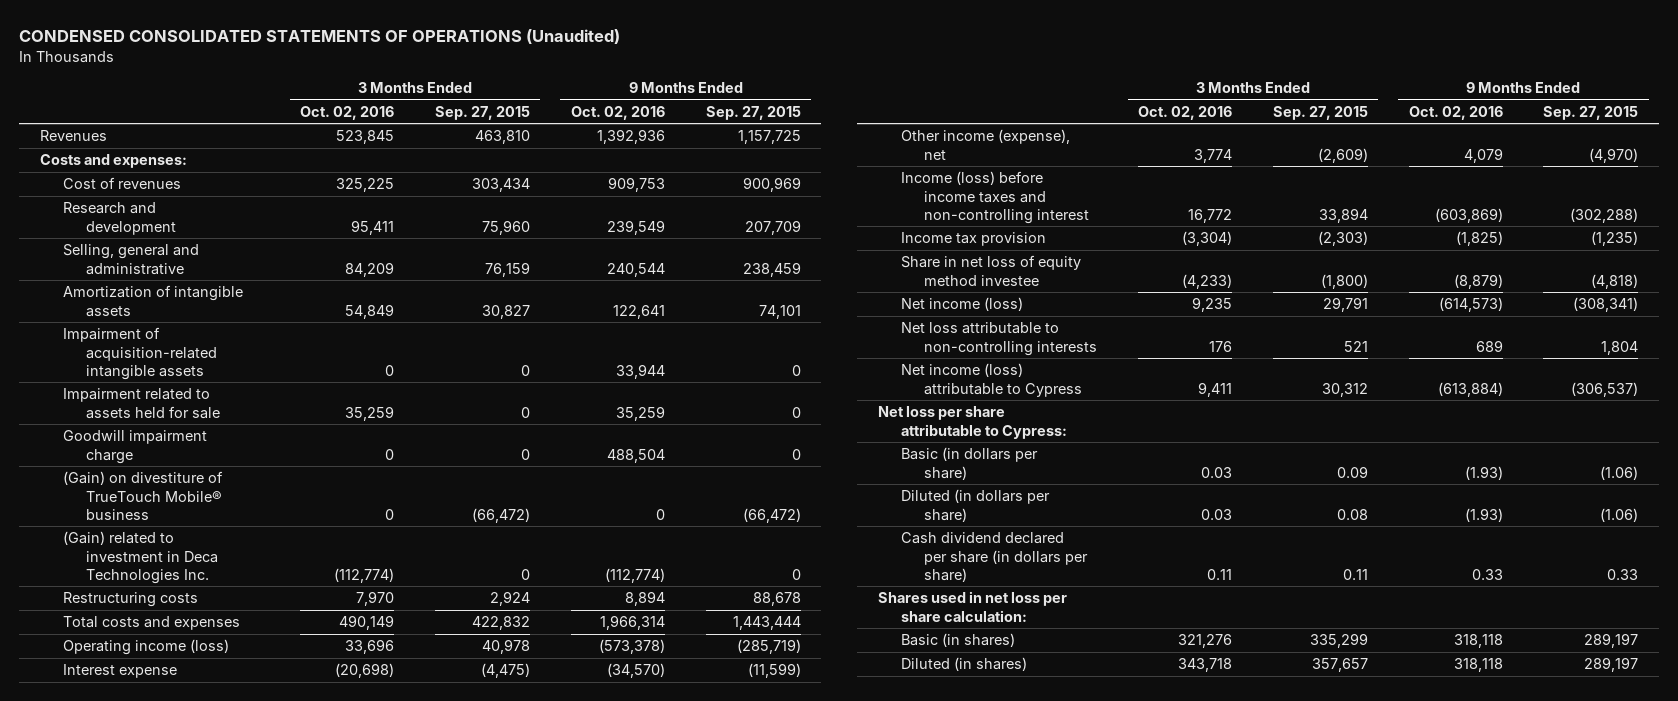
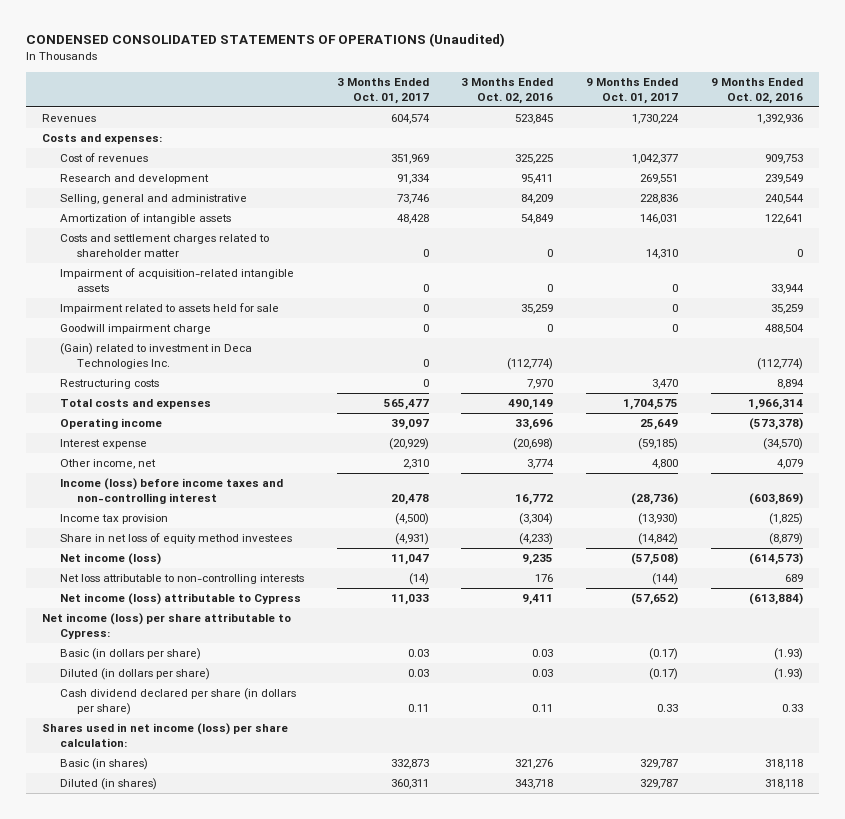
[434,105,530,120] Sep. 27, 2015 -> none
[705,105,801,120] Sep. 27, 2015 -> none
none -> [336,77,429,104] 3 Months Ended Oct. 01, 2017
none -> [586,77,679,104] 9 Months Ended Oct. 01, 2017
none -> [59,234,269,258] Costs and settlement charges related to shareholder matter
[62,471,223,520] (Gain) on divestiture of TrueTouch Mobile® business -> none
[62,639,229,656] Operating income (loss) -> [59,418,162,430] Operating income
[900,129,1070,160] Other income (expense), net -> [59,459,156,470] Other income, net
[900,255,1081,286] Share in net loss of equity method investee -> [59,533,292,545] Share in net loss of equity method investees
[877,406,1067,439] Net loss per share attributable to Cypress: -> [42,613,292,640] Net income (loss) per share attributable to Cypress:
[877,591,1067,622] Shares used in net loss per share calculation: -> [42,723,289,748] Shares used in net income (loss) per share calculation:

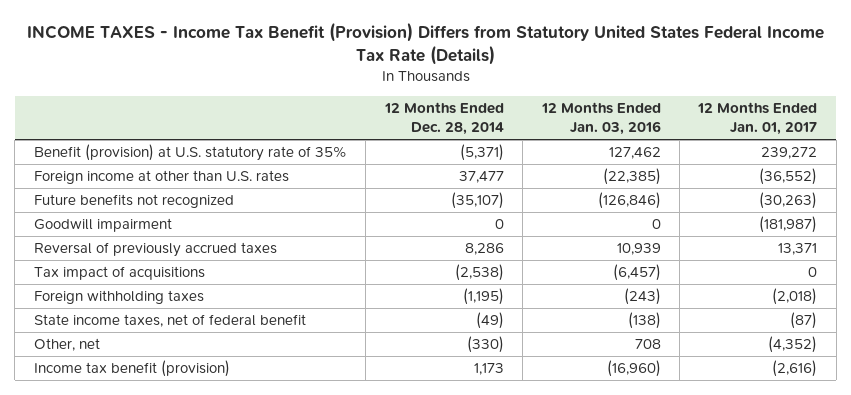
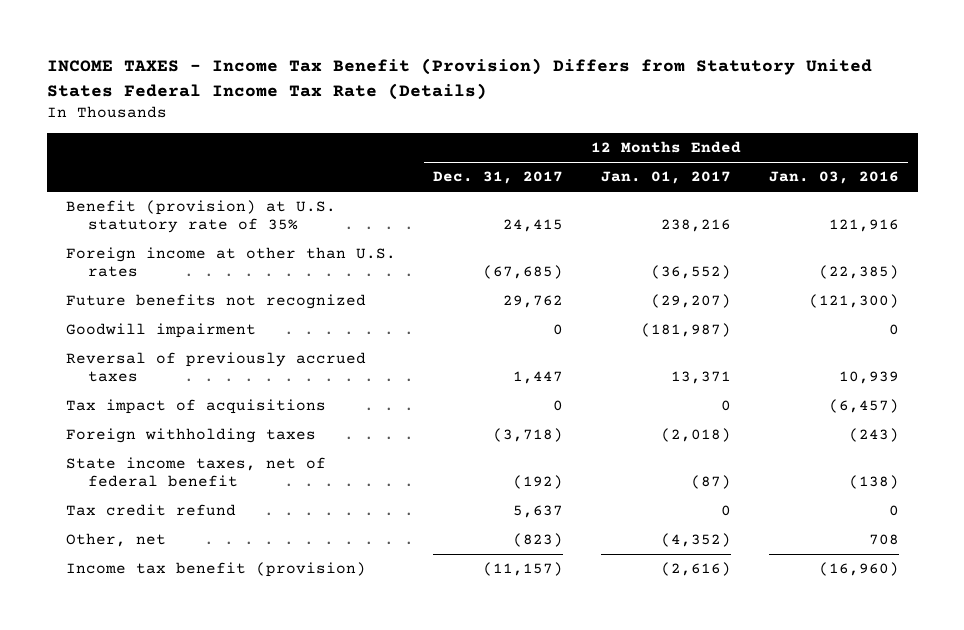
[383,102,504,136] 12 Months Ended Dec. 28, 2014 -> none
none -> [433,171,564,185] Dec. 31, 2017
[608,147,661,160] 127,462 -> [828,219,899,233] 121,916
[761,147,818,160] 239,272 -> [660,219,731,233] 238,216
[597,192,661,210] (126,846) -> [808,294,899,309] (121,300)
[759,192,818,210] (30,263) -> [650,294,731,309] (29,207)
none -> [65,504,236,517] Tax credit refund

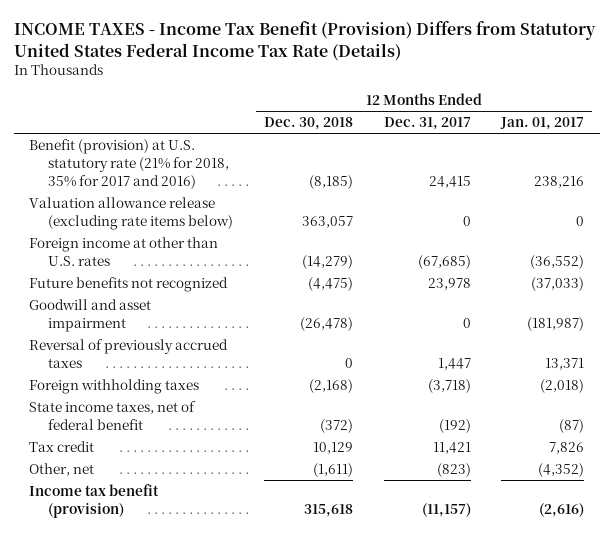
[768,171,899,185] Jan. 03, 2016 -> none
none -> [263,117,353,131] Dec. 30, 2018
[65,200,336,234] Benefit (provision) at U.S. statutory rate of 35% -> [29,139,230,189] Benefit (provision) at U.S. statutory rate (21% for 2018, 35% for 2017 and 2016)
none -> [29,197,234,230] Valuation allowance release (excluding rate items below)
[503,295,564,309] 29,762 -> [427,278,471,291] 23,978
[650,294,731,309] (29,207) -> [531,277,585,292] (37,033)
[65,323,256,339] Goodwill impairment -> [29,299,152,332] Goodwill and asset impairment
[65,399,326,415] Tax impact of acquisitions -> none
[65,504,236,517] Tax credit refund -> [29,441,95,453] Tax credit
[513,505,564,519] 5,637 -> [432,442,471,455] 11,421
[720,505,731,517] 0 -> [549,442,585,455] 7,826

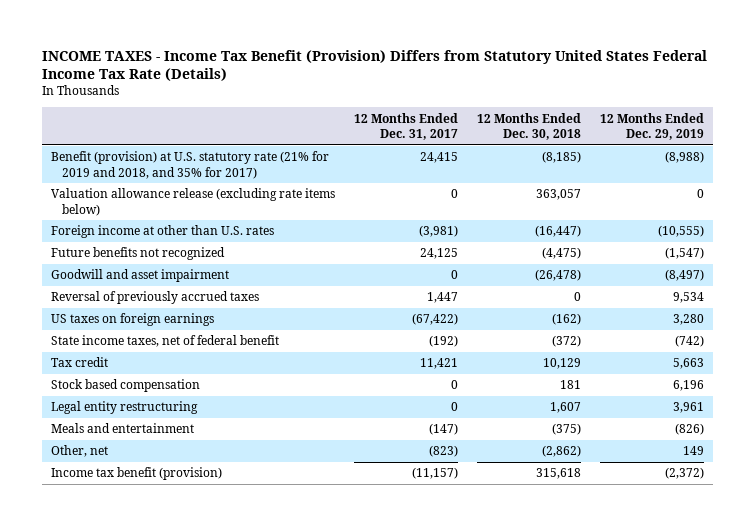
[500,117,585,131] Jan. 01, 2017 -> none
none -> [599,112,704,141] 12 Months Ended Dec. 29, 2019
[29,139,230,189] Benefit (provision) at U.S. statutory rate (21% for 2018, 35% for 2017 and 2016) -> [51,151,330,179] Benefit (provision) at U.S. statutory rate (21% for 2019 and 2018, and 35% for 2017)
[301,254,353,269] (14,279) -> [535,225,582,238] (16,447)
[417,254,471,269] (67,685) -> [419,225,459,238] (3,981)
[427,278,471,291] 23,978 -> [420,248,459,260] 24,125
[29,379,200,395] Foreign withholding taxes -> none
none -> [51,313,215,327] US taxes on foreign earnings
none -> [51,379,201,393] Stock based compensation
none -> [51,401,199,415] Legal entity restructuring
none -> [51,423,195,434] Meals and entertainment
[312,463,353,478] (1,611) -> [542,445,582,458] (2,862)

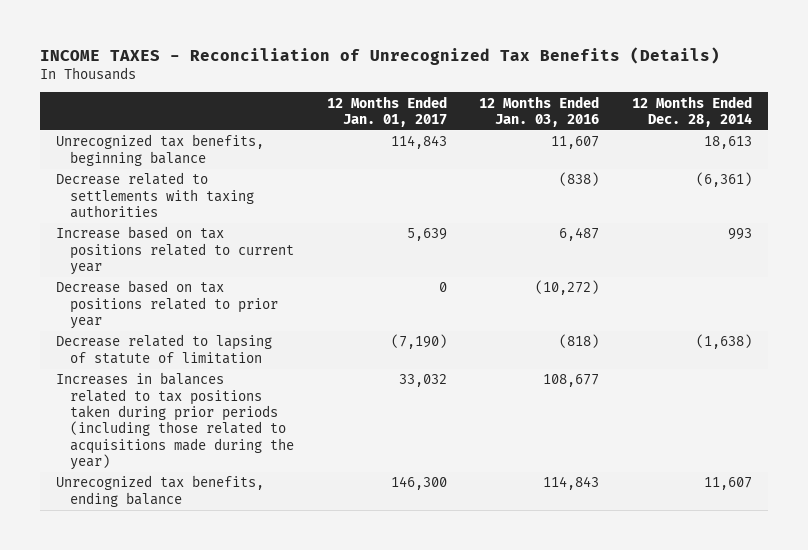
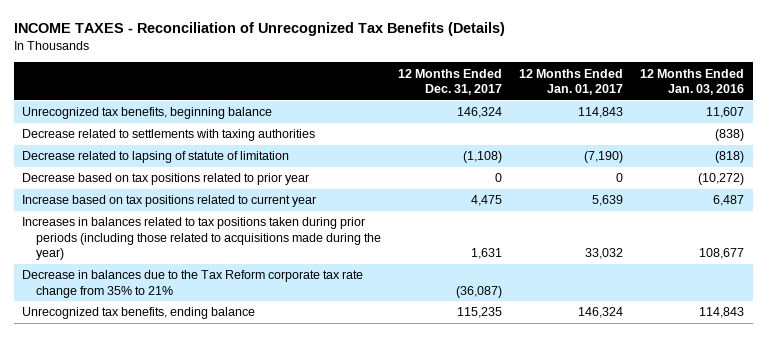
[631,95,752,128] 12 Months Ended Dec. 28, 2014 -> none
none -> [398,68,503,96] 12 Months Ended Dec. 31, 2017
[55,280,279,330] Decrease based on tax positions related to prior year -> [22,173,310,186] Decrease based on tax positions related to prior year
[55,226,295,276] Increase based on tax positions related to current year -> [22,195,317,208] Increase based on tax positions related to current year
none -> [22,270,364,298] Decrease in balances due to the Tax Reform corporate tax rate change from 35% to 21%
[390,476,447,491] 146,300 -> [578,307,624,319] 146,324

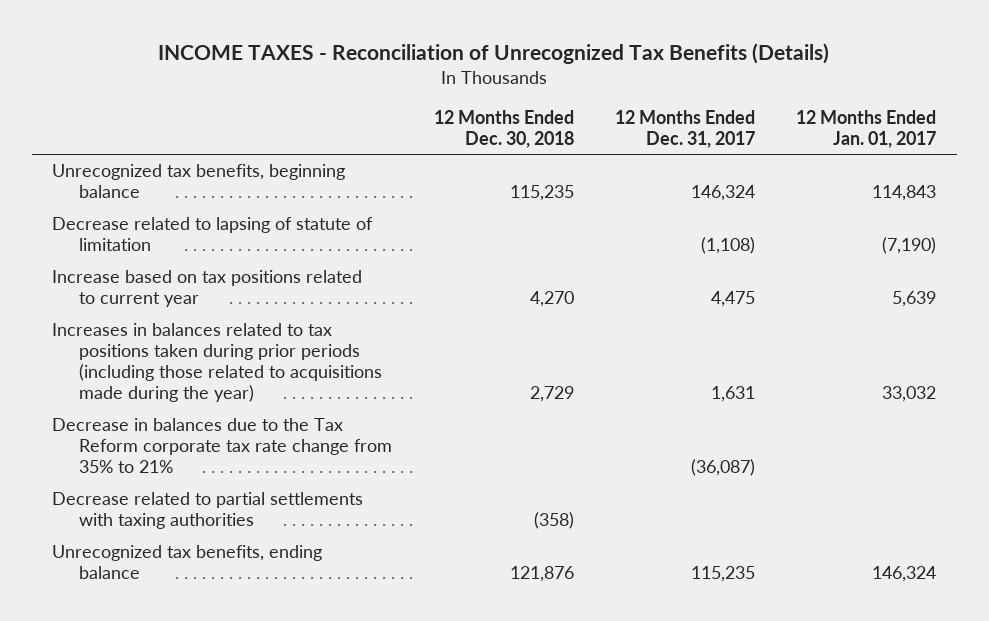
[640,68,745,96] 12 Months Ended Jan. 03, 2016 -> none
none -> [433,110,574,149] 12 Months Ended Dec. 30, 2018
[22,129,316,142] Decrease related to settlements with taxing authorities -> none
[22,173,310,186] Decrease based on tax positions related to prior year -> none
none -> [52,492,364,530] Decrease related to partial settlements with taxing authorities

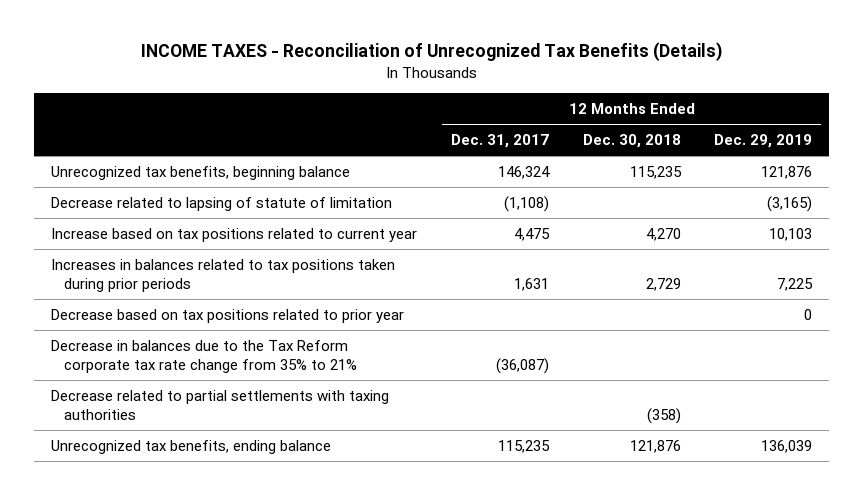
[796,110,937,149] 12 Months Ended Jan. 01, 2017 -> none
none -> [714,133,813,148] Dec. 29, 2019
[52,323,383,403] Increases in balances related to tax positions taken during prior periods (including those related to acquisitions made during the year) -> [50,258,395,293] Increases in balances related to tax positions taken during prior periods
none -> [50,308,404,323] Decrease based on tax positions related to prior year

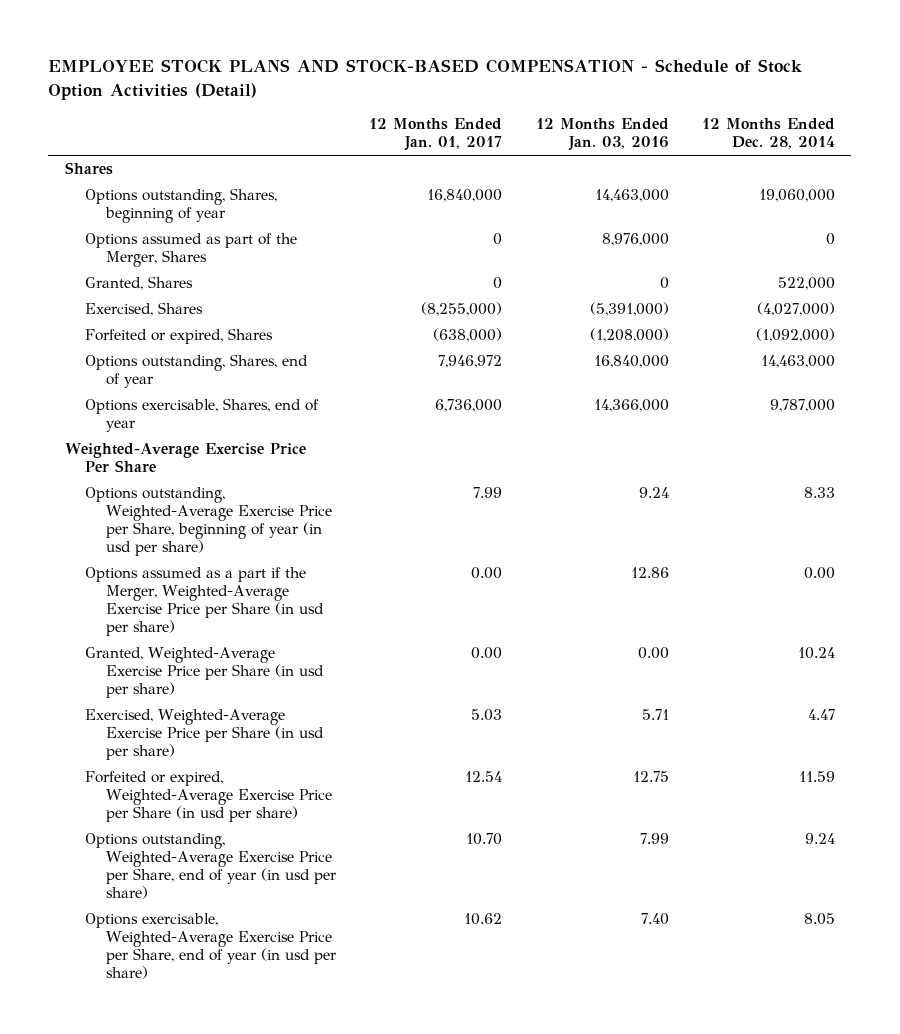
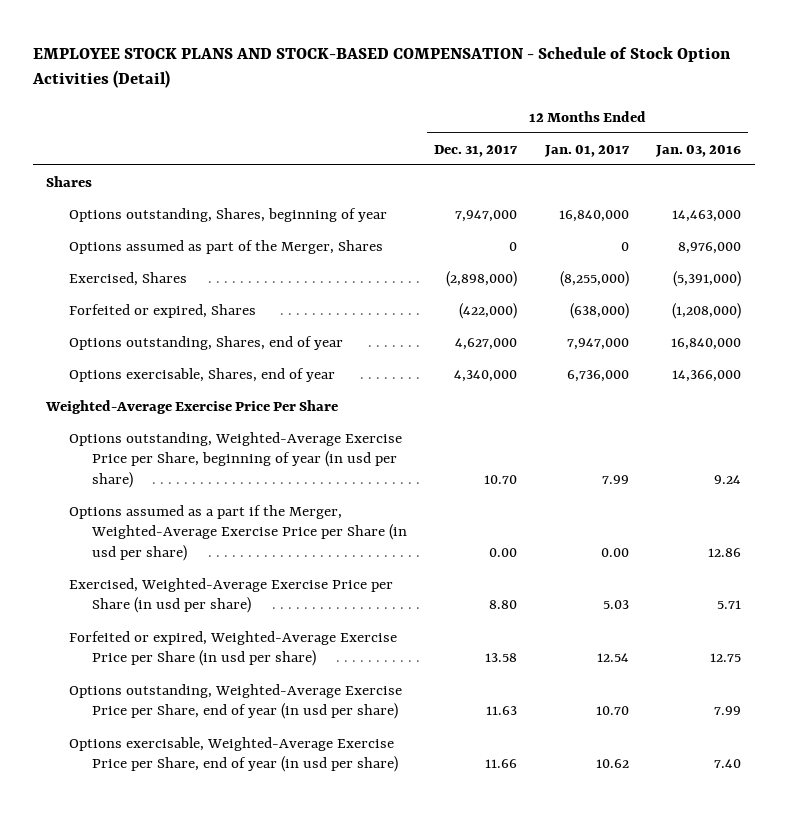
[701,118,835,150] 12 Months Ended Dec. 28, 2014 -> none
none -> [434,144,519,157] Dec. 31, 2017
[85,276,194,291] Granted, Shares -> none
[438,355,503,369] 7,946,972 -> [566,337,629,350] 7,947,000
[85,647,325,699] Granted, Weighted-Average Exercise Price per Share (in usd per share) -> none

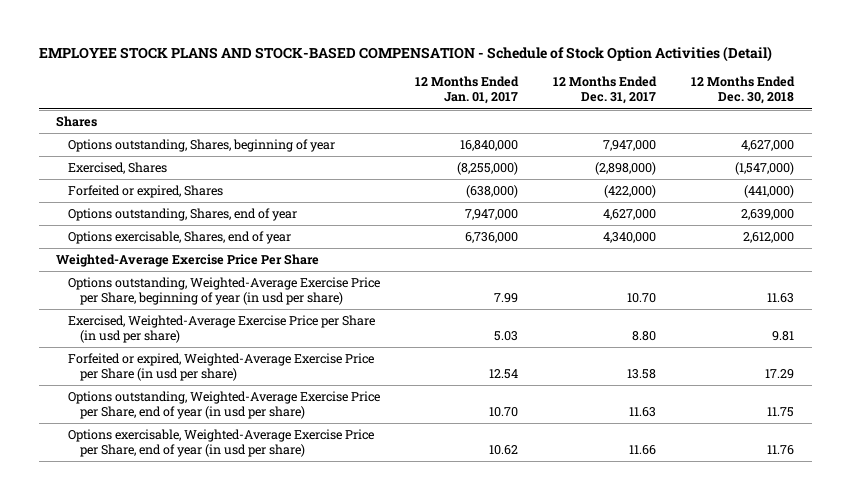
[654,144,741,157] Jan. 03, 2016 -> none
none -> [691,76,796,105] 12 Months Ended Dec. 30, 2018
[69,239,384,254] Options assumed as part of the Merger, Shares -> none
[69,504,407,562] Options assumed as a part if the Merger, Weighted-Average Exercise Price per Share (in usd per share) -> none

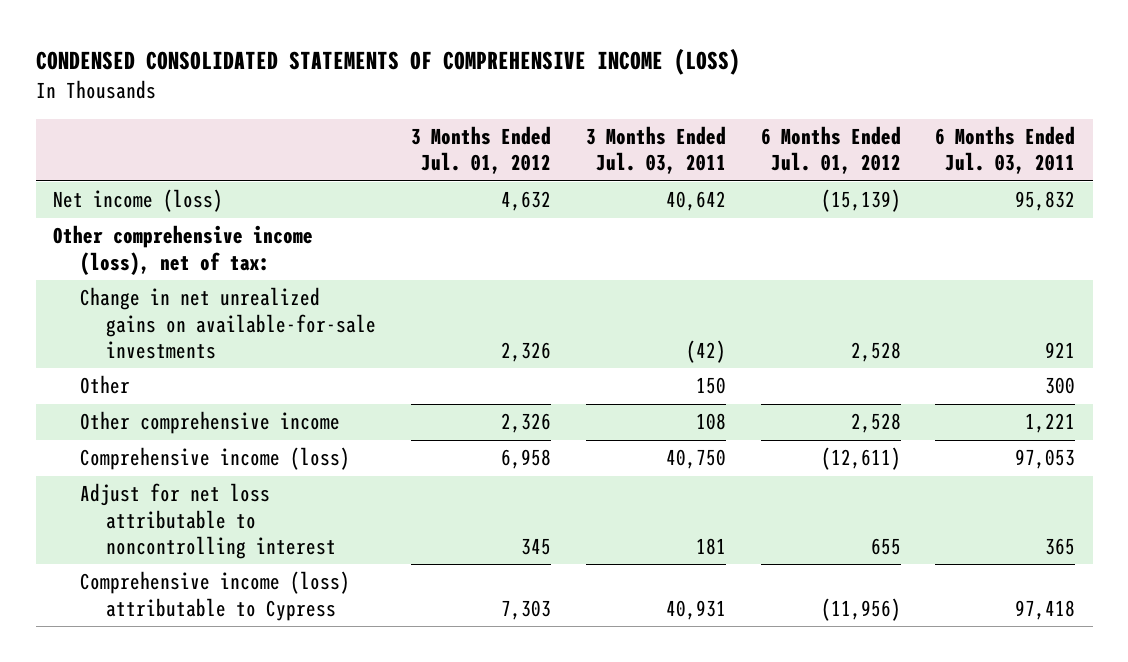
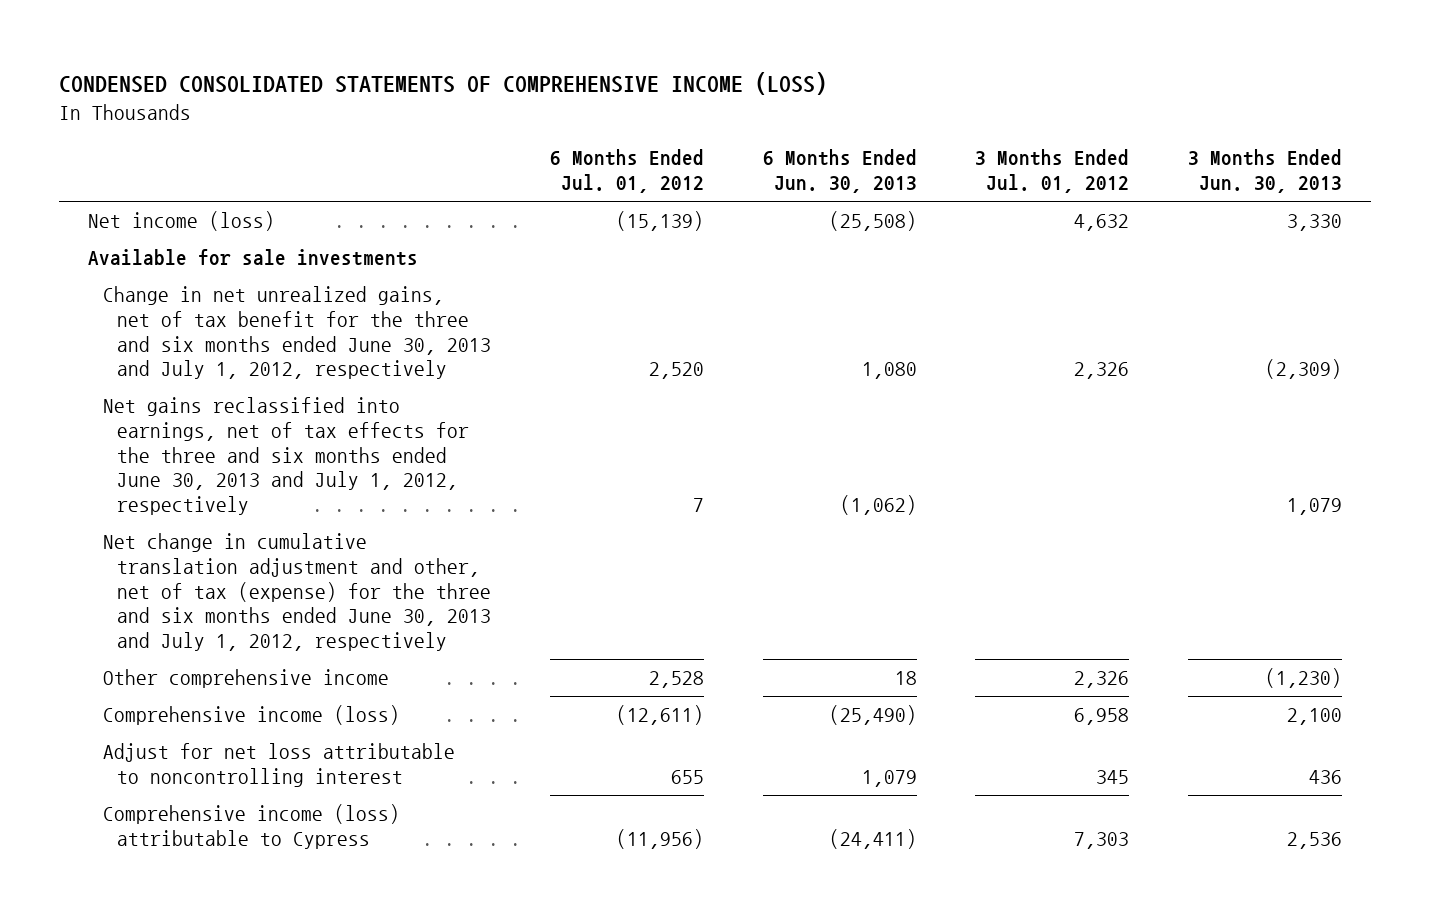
[585,126,726,175] 3 Months Ended Jul. 03, 2011 -> none
[935,126,1076,175] 6 Months Ended Jul. 03, 2011 -> none
none -> [762,149,917,194] 6 Months Ended Jun. 30, 2013
none -> [1187,149,1342,194] 3 Months Ended Jun. 30, 2013
[53,225,314,275] Other comprehensive income (loss), net of tax: -> none
[79,375,130,395] Other -> none
none -> [88,249,419,267] Available for sale investments
[79,287,377,359] Change in net unrealized gains on available-for-sale investments -> [102,286,492,380] Change in net unrealized gains, net of tax benefit for the three and six months ended June 30, 2013 and July 1, 2012, respectively
[850,341,901,362] 2,528 -> [648,362,704,380] 2,520
none -> [102,397,470,516] Net gains reclassified into earnings, net of tax effects for the three and six months ended June 30, 2013 and July 1, 2012, respectively
none -> [102,533,492,652] Net change in cumulative translation adjustment and other, net of tax (expense) for the three and six months ended June 30, 2013 and July 1, 2012, respectively

